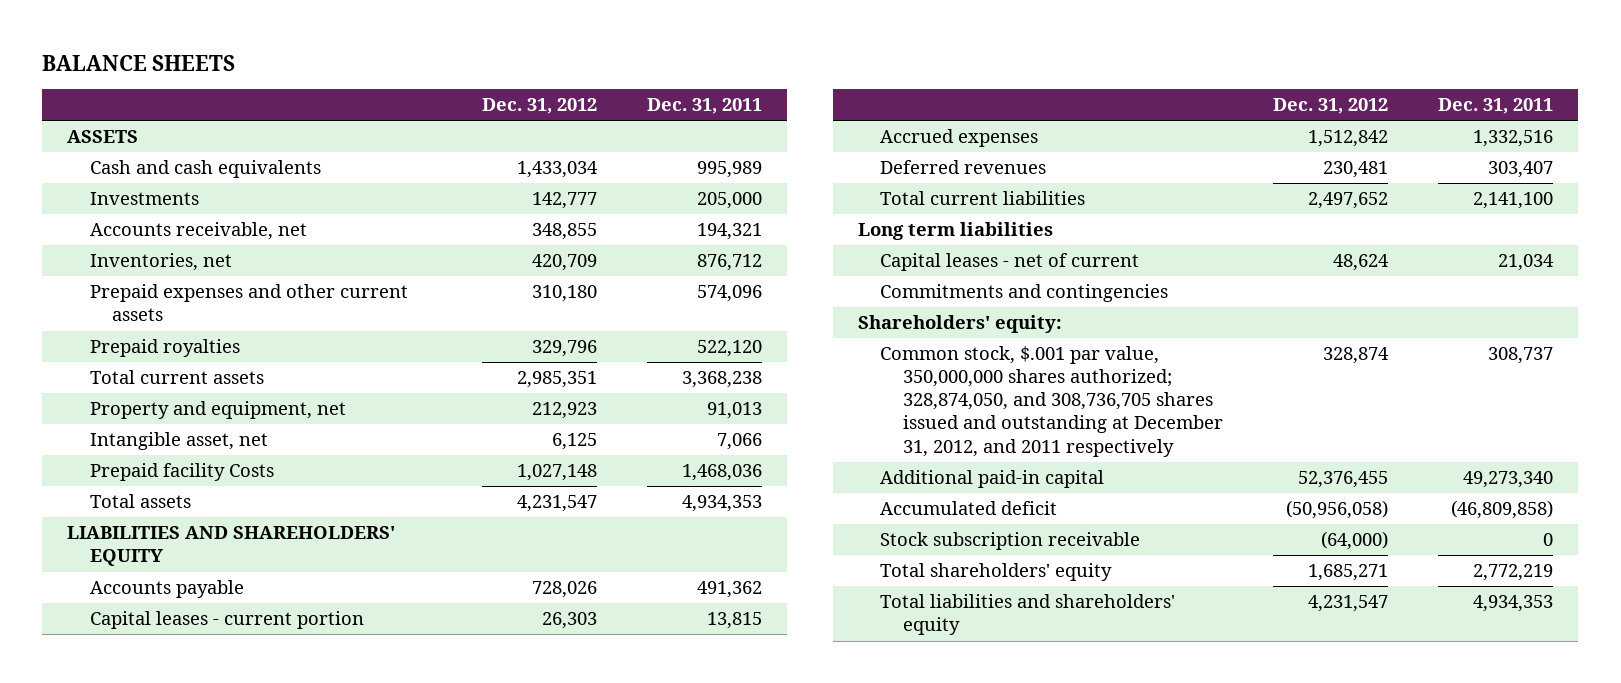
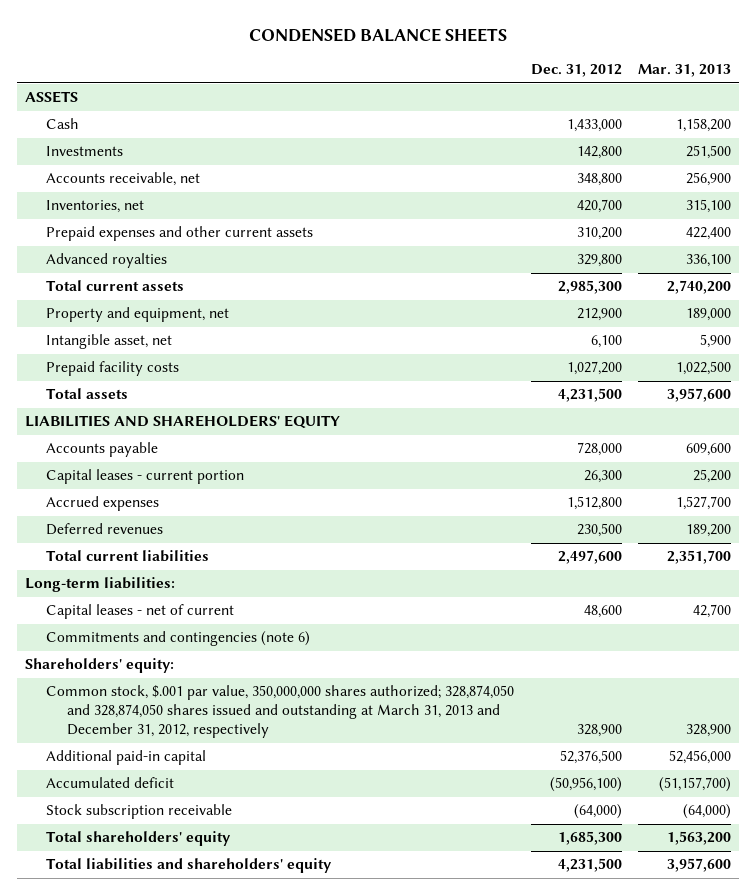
[42,54,236,71] BALANCE SHEETS -> [248,27,507,42] CONDENSED BALANCE SHEETS
[647,98,763,115] Dec. 31, 2011 -> none
none -> [637,64,731,78] Mar. 31, 2013
[89,160,321,179] Cash and cash equivalents -> [46,118,80,130] Cash
[517,161,599,179] 1,433,034 -> [566,119,622,133] 1,433,000
[532,192,598,210] 142,777 -> [576,146,622,160] 142,800
[532,223,598,241] 348,855 -> [576,173,622,187] 348,800
[532,254,598,272] 420,709 -> [576,199,622,214] 420,700
[532,285,598,303] 310,180 -> [576,227,622,241] 310,200
[89,339,240,358] Prepaid royalties -> [46,253,168,269] Advanced royalties
[532,340,598,358] 329,796 -> [576,254,622,268] 329,800
[517,371,598,389] 2,985,351 -> [557,280,622,295] 2,985,300
[532,402,598,420] 212,923 -> [576,308,622,322] 212,900
[552,433,598,451] 6,125 -> [590,335,622,349] 6,100
[89,463,274,482] Prepaid facility Costs -> [46,361,180,377] Prepaid facility costs
[517,464,598,482] 1,027,148 -> [566,361,622,376] 1,027,200
[517,495,598,513] 4,231,547 -> [557,388,622,403] 4,231,500
[532,581,598,599] 728,026 -> [576,442,622,457] 728,000
[542,612,598,630] 26,303 -> [583,470,622,484] 26,300
[1307,130,1388,148] 1,512,842 -> [566,496,622,511] 1,512,800
[1322,161,1388,179] 230,481 -> [576,523,622,538] 230,500
[1307,192,1388,210] 2,497,652 -> [557,550,622,565] 2,497,600
[858,222,1054,241] Long term liabilities -> [24,577,175,593] Long-term liabilities:
[1332,254,1389,272] 48,624 -> [583,605,622,619] 48,600
[880,284,1169,303] Commitments and contingencies -> [46,631,311,647] Commitments and contingencies (note 6)
[880,346,1223,457] Common stock, $.001 par value, 350,000,000 shares authorized; 328,874,050, and 308,736,705 shares issued and outstanding at December 31, 2012, and 2011 respectively -> [46,685,515,739] Common stock, $.001 par value, 350,000,000 shares authorized; 328,874,050 and 328,874,050 shares issued and outstanding at March 31, 2013 and December 31, 2012, respectively
[1322,347,1389,365] 328,874 -> [576,724,622,738] 328,900
[1297,471,1388,489] 52,376,455 -> [559,750,622,765] 52,376,500
[1285,500,1388,520] (50,956,058) -> [549,777,622,793] (50,956,100)
[1307,564,1388,582] 1,685,271 -> [557,831,622,846] 1,685,300
[1307,595,1388,613] 4,231,547 -> [557,858,622,873] 4,231,500

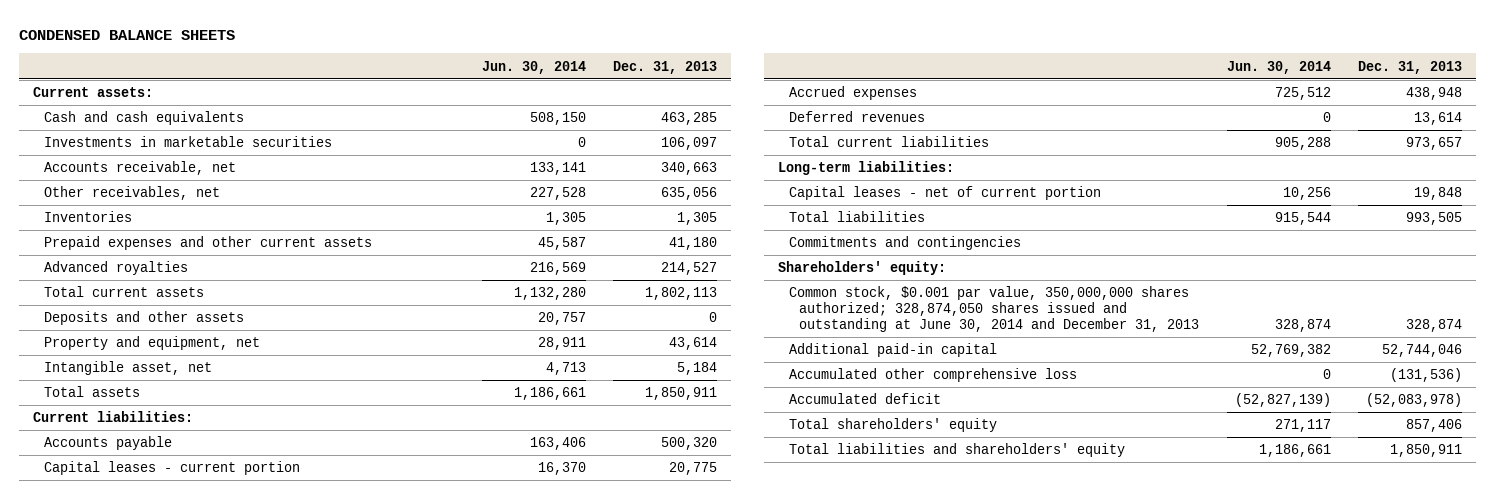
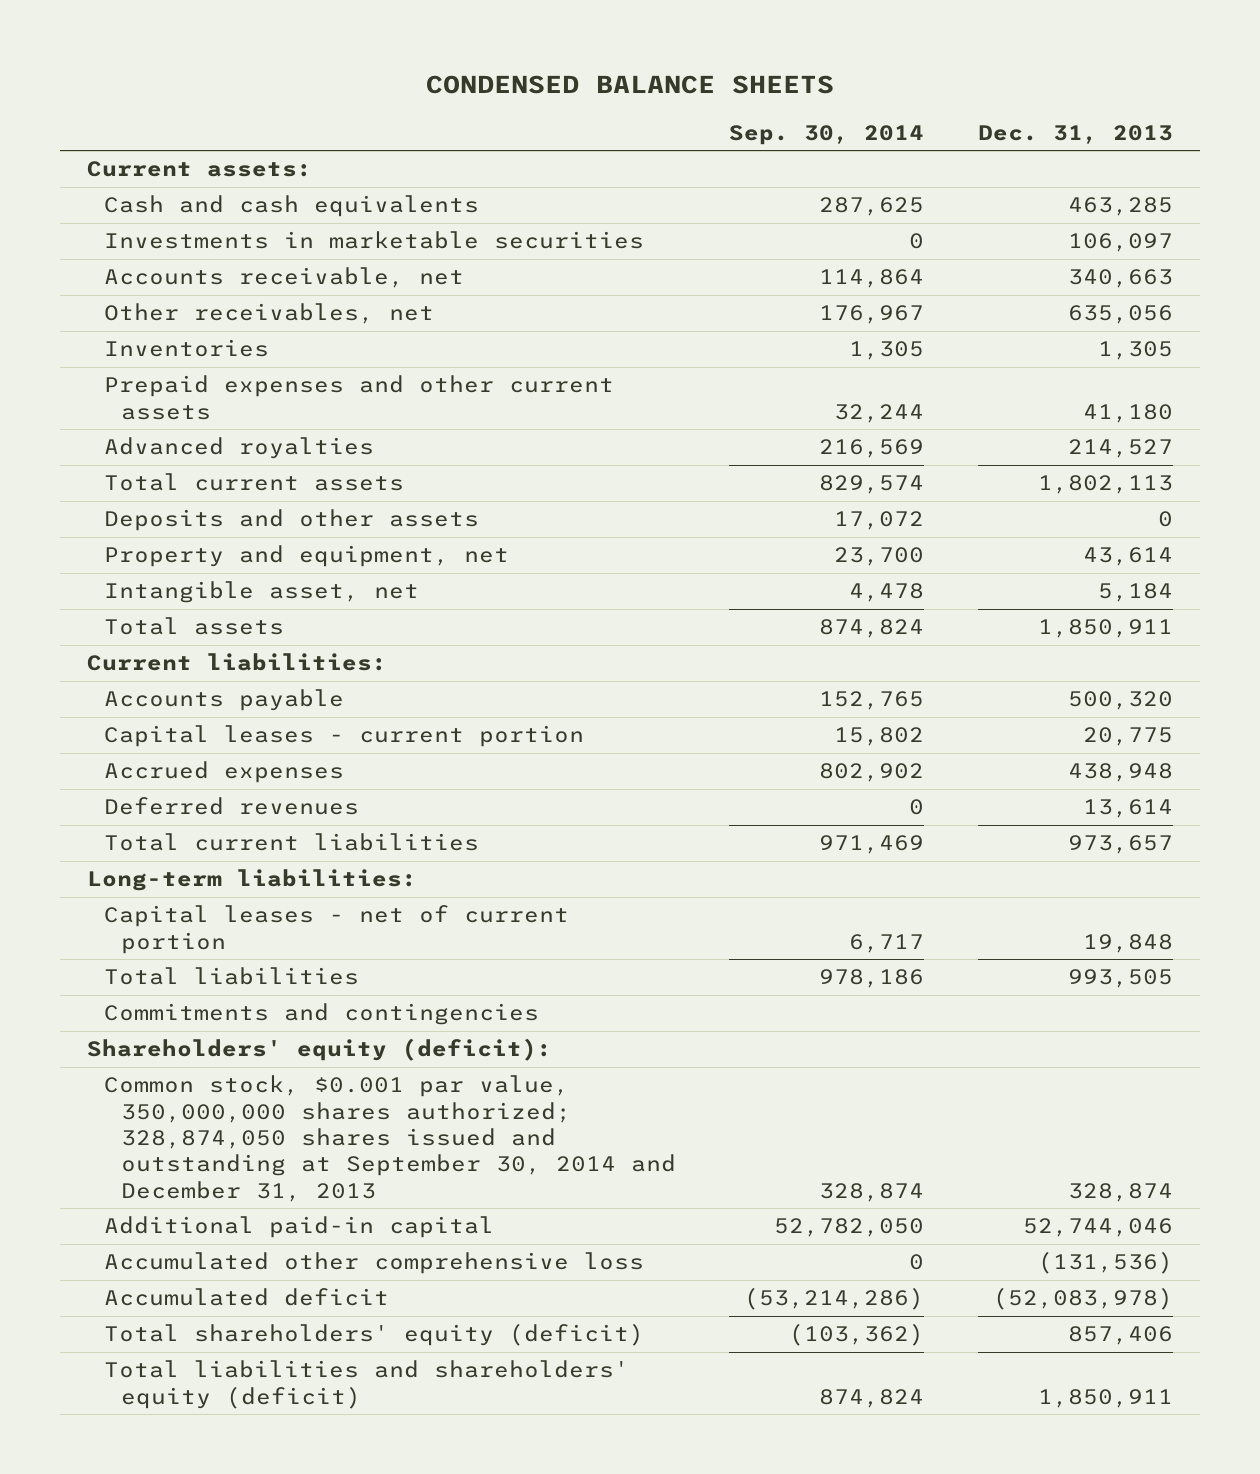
[481,60,586,74] Jun. 30, 2014 -> none
none -> [729,124,925,145] Sep. 30, 2014
[778,261,947,276] Shareholders' equity: -> [87,1038,553,1062] Shareholders' equity (deficit):
[788,286,1200,332] Common stock, $0.001 par value, 350,000,000 shares authorized; 328,874,050 shares issued and outstanding at June 30, 2014 and December 31, 2013 -> [103,1075,676,1202] Common stock, $0.001 par value, 350,000,000 shares authorized; 328,874,050 shares issued and outstanding at September 30, 2014 and December 31, 2013
[788,418,997,433] Total shareholders' equity -> [103,1323,644,1347] Total shareholders' equity (deficit)
[788,443,1125,458] Total liabilities and shareholders' equity -> [103,1360,629,1409] Total liabilities and shareholders' equity (deficit)

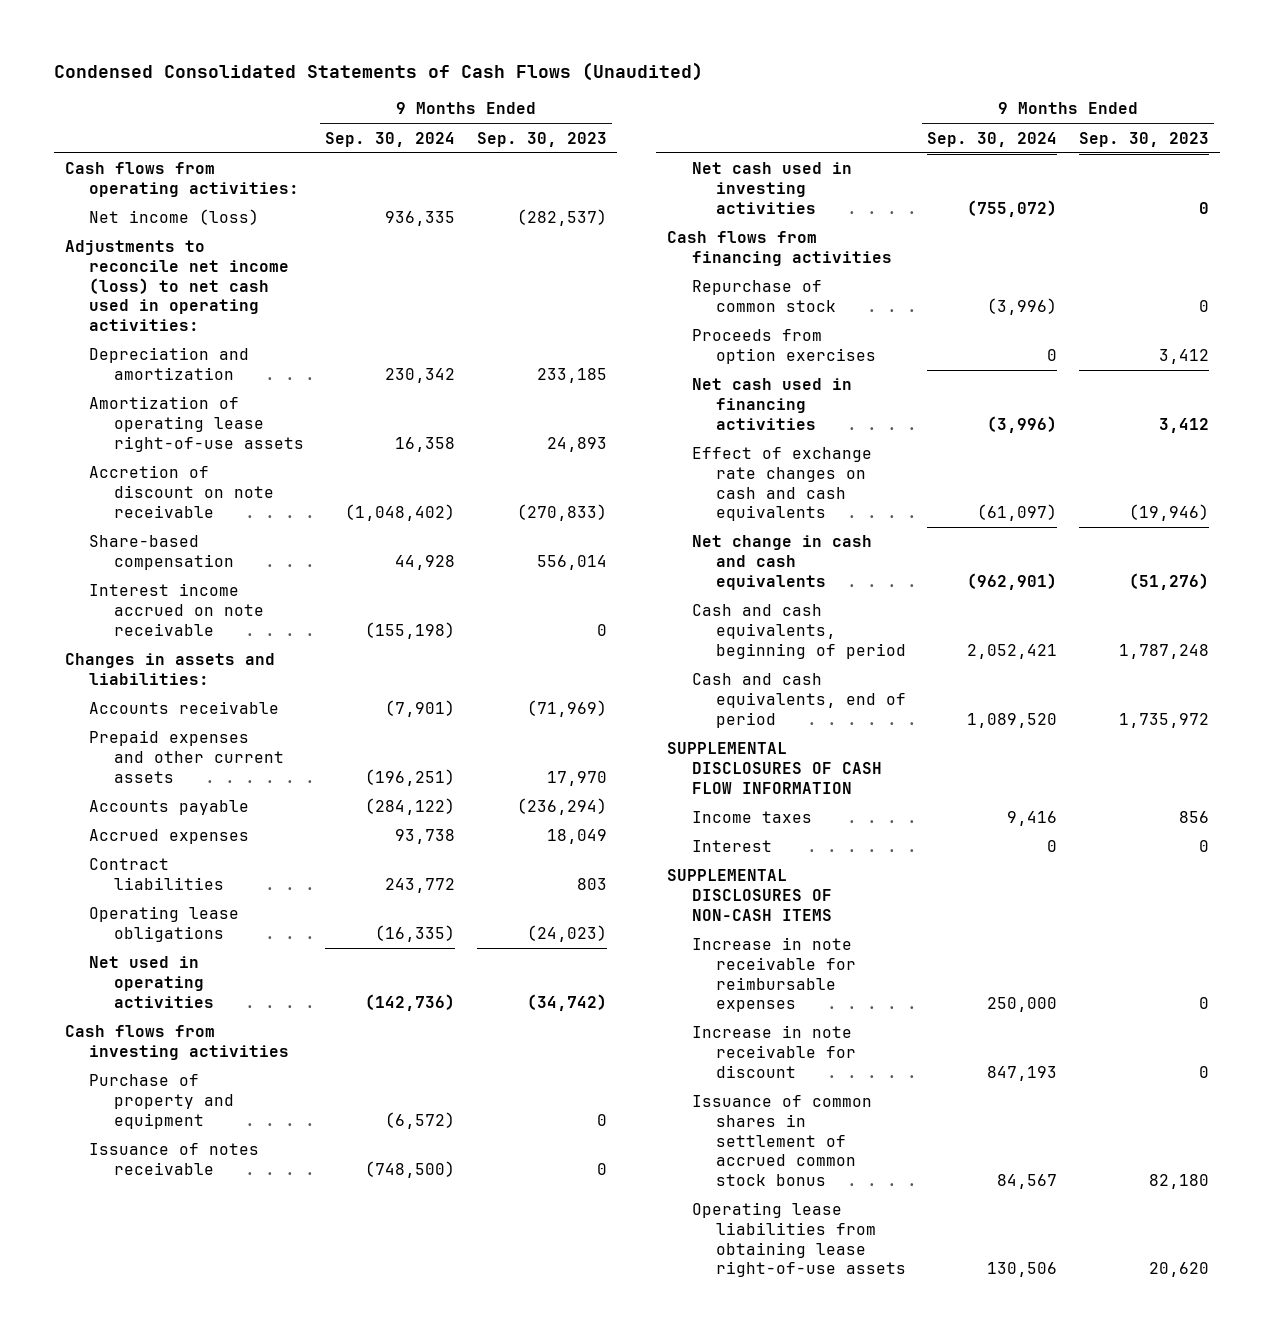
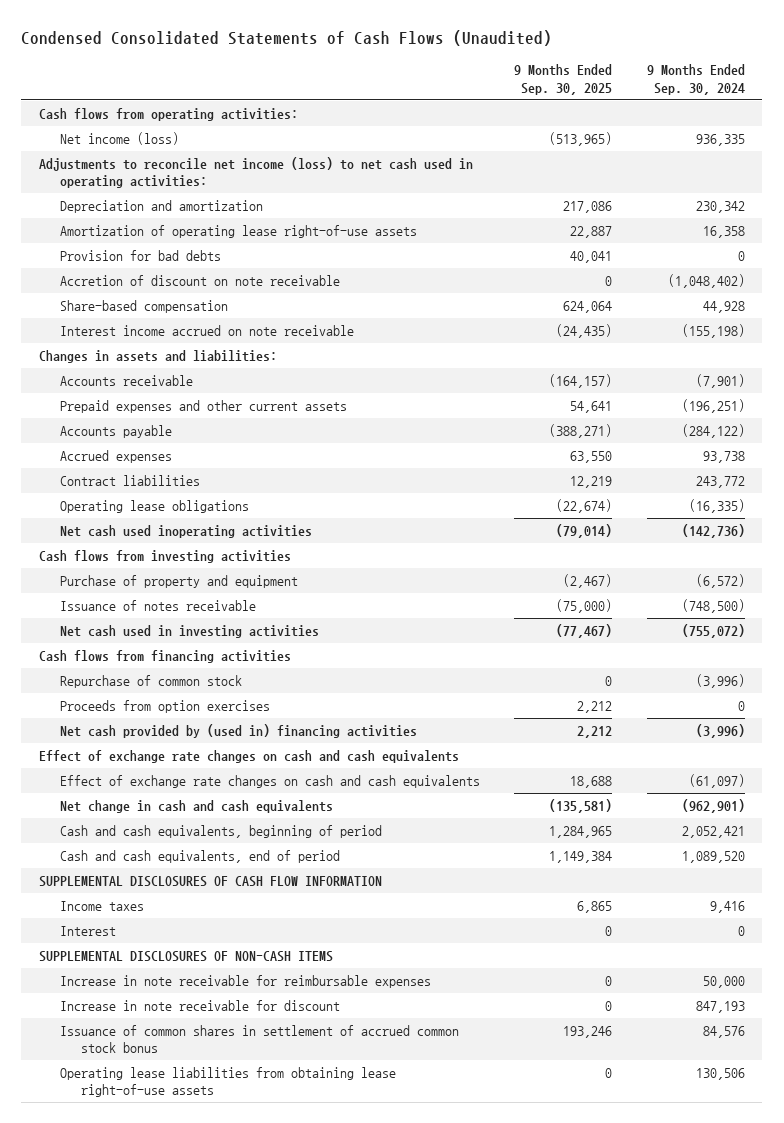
[476,131,607,147] Sep. 30, 2023 -> none
none -> [514,64,613,96] 9 Months Ended Sep. 30, 2025
none -> [59,249,221,261] Provision for bad debts
[89,956,214,1008] Net used in operating activities -> [59,524,312,538] Net cash used inoperating activities
[691,378,852,430] Net cash used in financing activities -> [59,723,417,738] Net cash provided by (used in) financing activities
none -> [38,749,459,763] Effect of exchange rate changes on cash and cash equivalents
[987,997,1058,1013] 250,000 -> [702,975,745,988] 50,000
[997,1173,1058,1189] 84,567 -> [702,1025,745,1038] 84,576

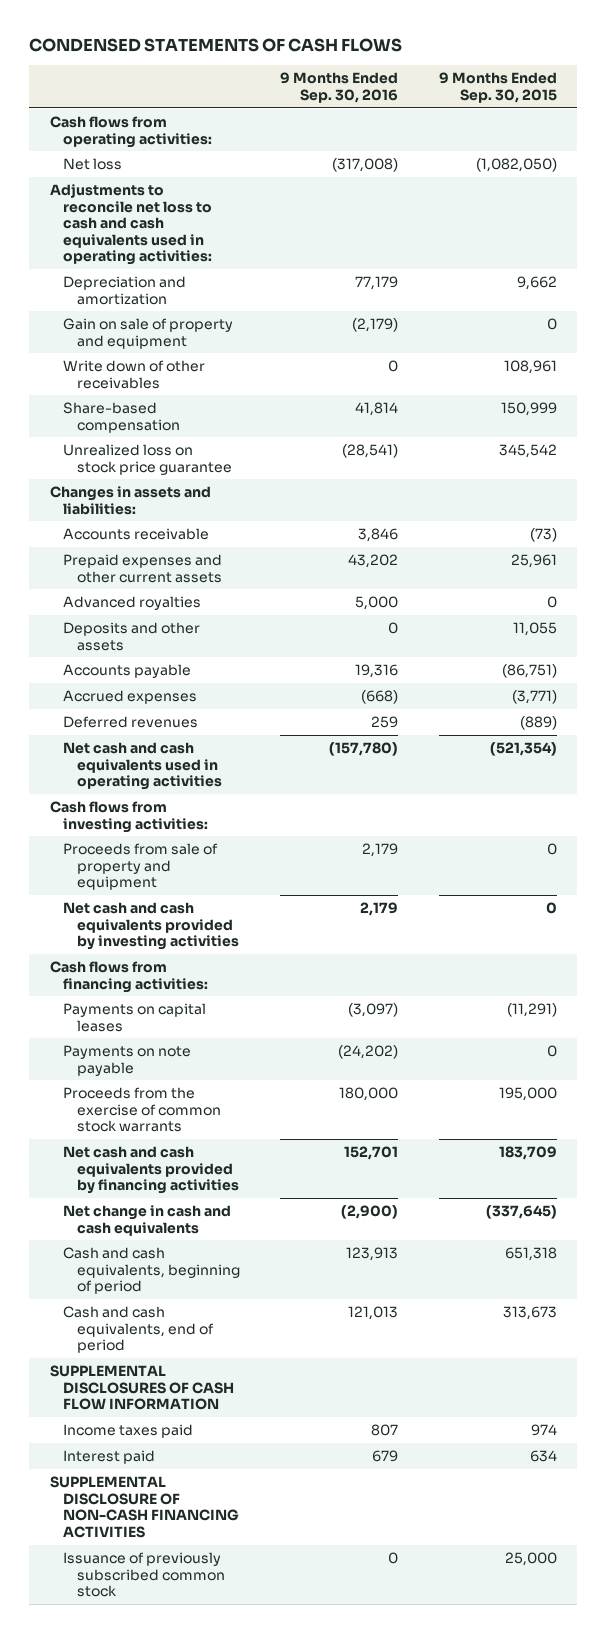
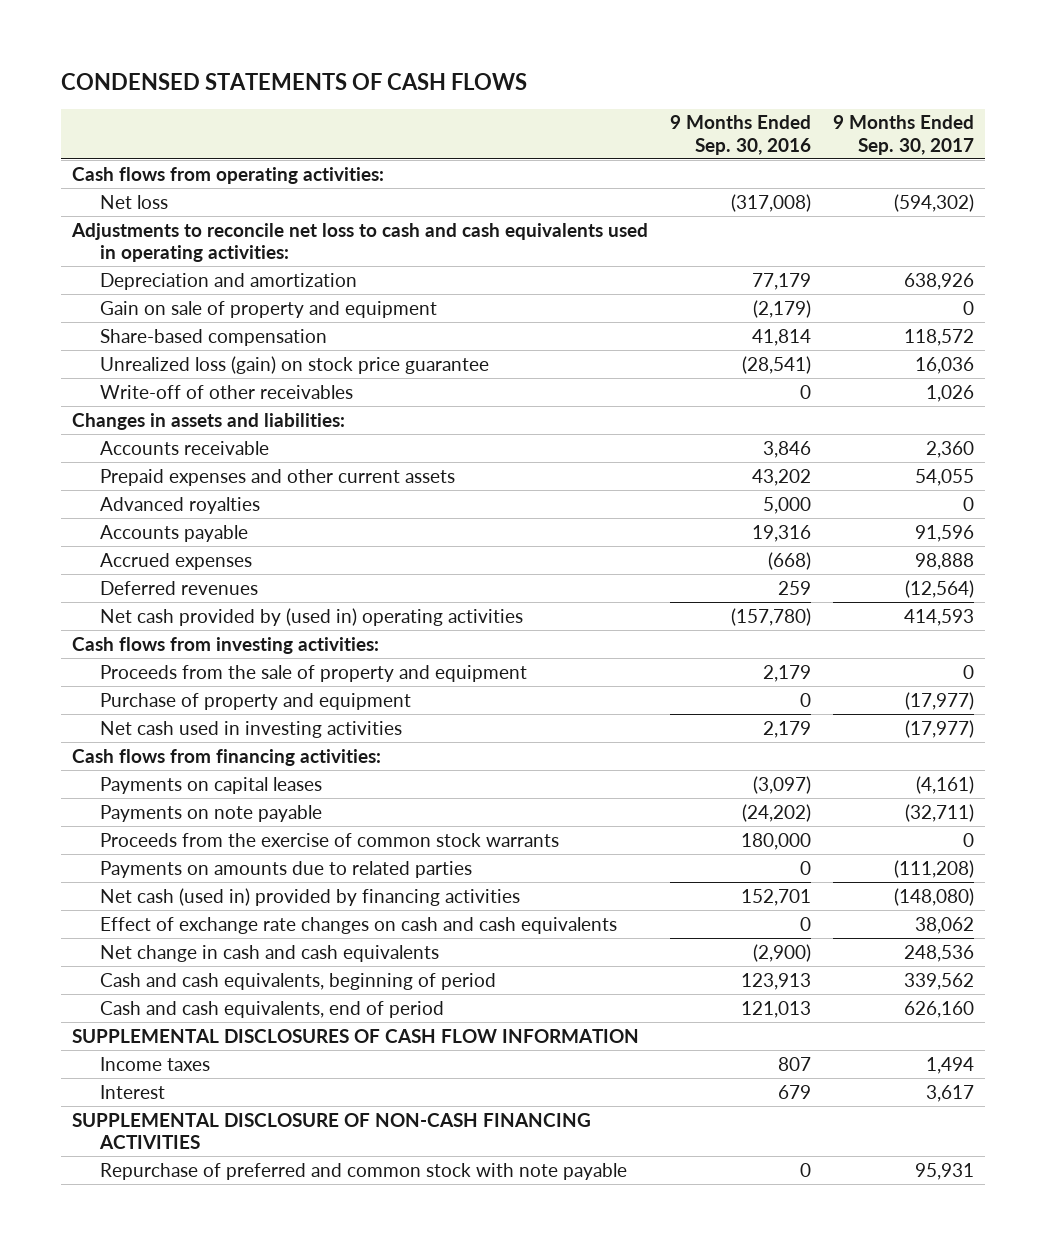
[439,72,558,103] 9 Months Ended Sep. 30, 2015 -> none
none -> [832,115,974,155] 9 Months Ended Sep. 30, 2017
[63,360,206,389] Write down of other receivables -> none
[63,444,232,475] Unrealized loss on stock price guarantee -> [100,355,490,374] Unrealized loss (gain) on stock price guarantee
none -> [100,384,354,399] Write-off of other receivables
[63,622,201,651] Deposits and other assets -> none
[63,742,222,791] Net cash and cash equivalents used in operating activities -> [100,607,524,626] Net cash provided by (used in) operating activities
[63,843,219,891] Proceeds from sale of property and equipment -> [100,664,528,682] Proceeds from the sale of property and equipment
none -> [100,692,412,710] Purchase of property and equipment
[63,902,239,951] Net cash and cash equivalents provided by investing activities -> [100,720,403,738] Net cash used in investing activities
none -> [100,860,473,878] Payments on amounts due to related parties
[63,1146,239,1195] Net cash and cash equivalents provided by financing activities -> [100,887,521,906] Net cash (used in) provided by financing activities
none -> [100,916,618,934] Effect of exchange rate changes on cash and cash equivalents
[63,1424,194,1439] Income taxes paid -> [100,1056,211,1071] Income taxes
[63,1450,156,1465] Interest paid -> [100,1084,166,1099] Interest
[63,1552,225,1598] Issuance of previously subscribed common stock -> [100,1162,628,1180] Repurchase of preferred and common stock with note payable

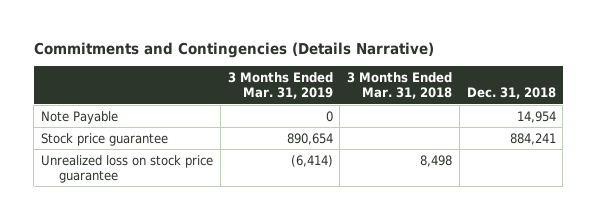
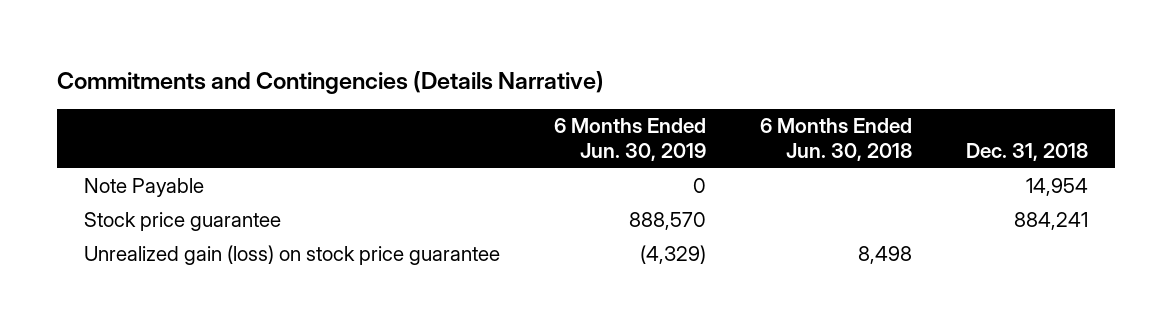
[227,72,333,100] 3 Months Ended Mar. 31, 2019 -> none
[347,72,453,100] 3 Months Ended Mar. 31, 2018 -> none
none -> [553,117,706,162] 6 Months Ended Jun. 30, 2019
none -> [759,117,912,162] 6 Months Ended Jun. 30, 2018
[41,154,214,183] Unrealized loss on stock price guarantee -> [83,245,500,266] Unrealized gain (loss) on stock price guarantee

